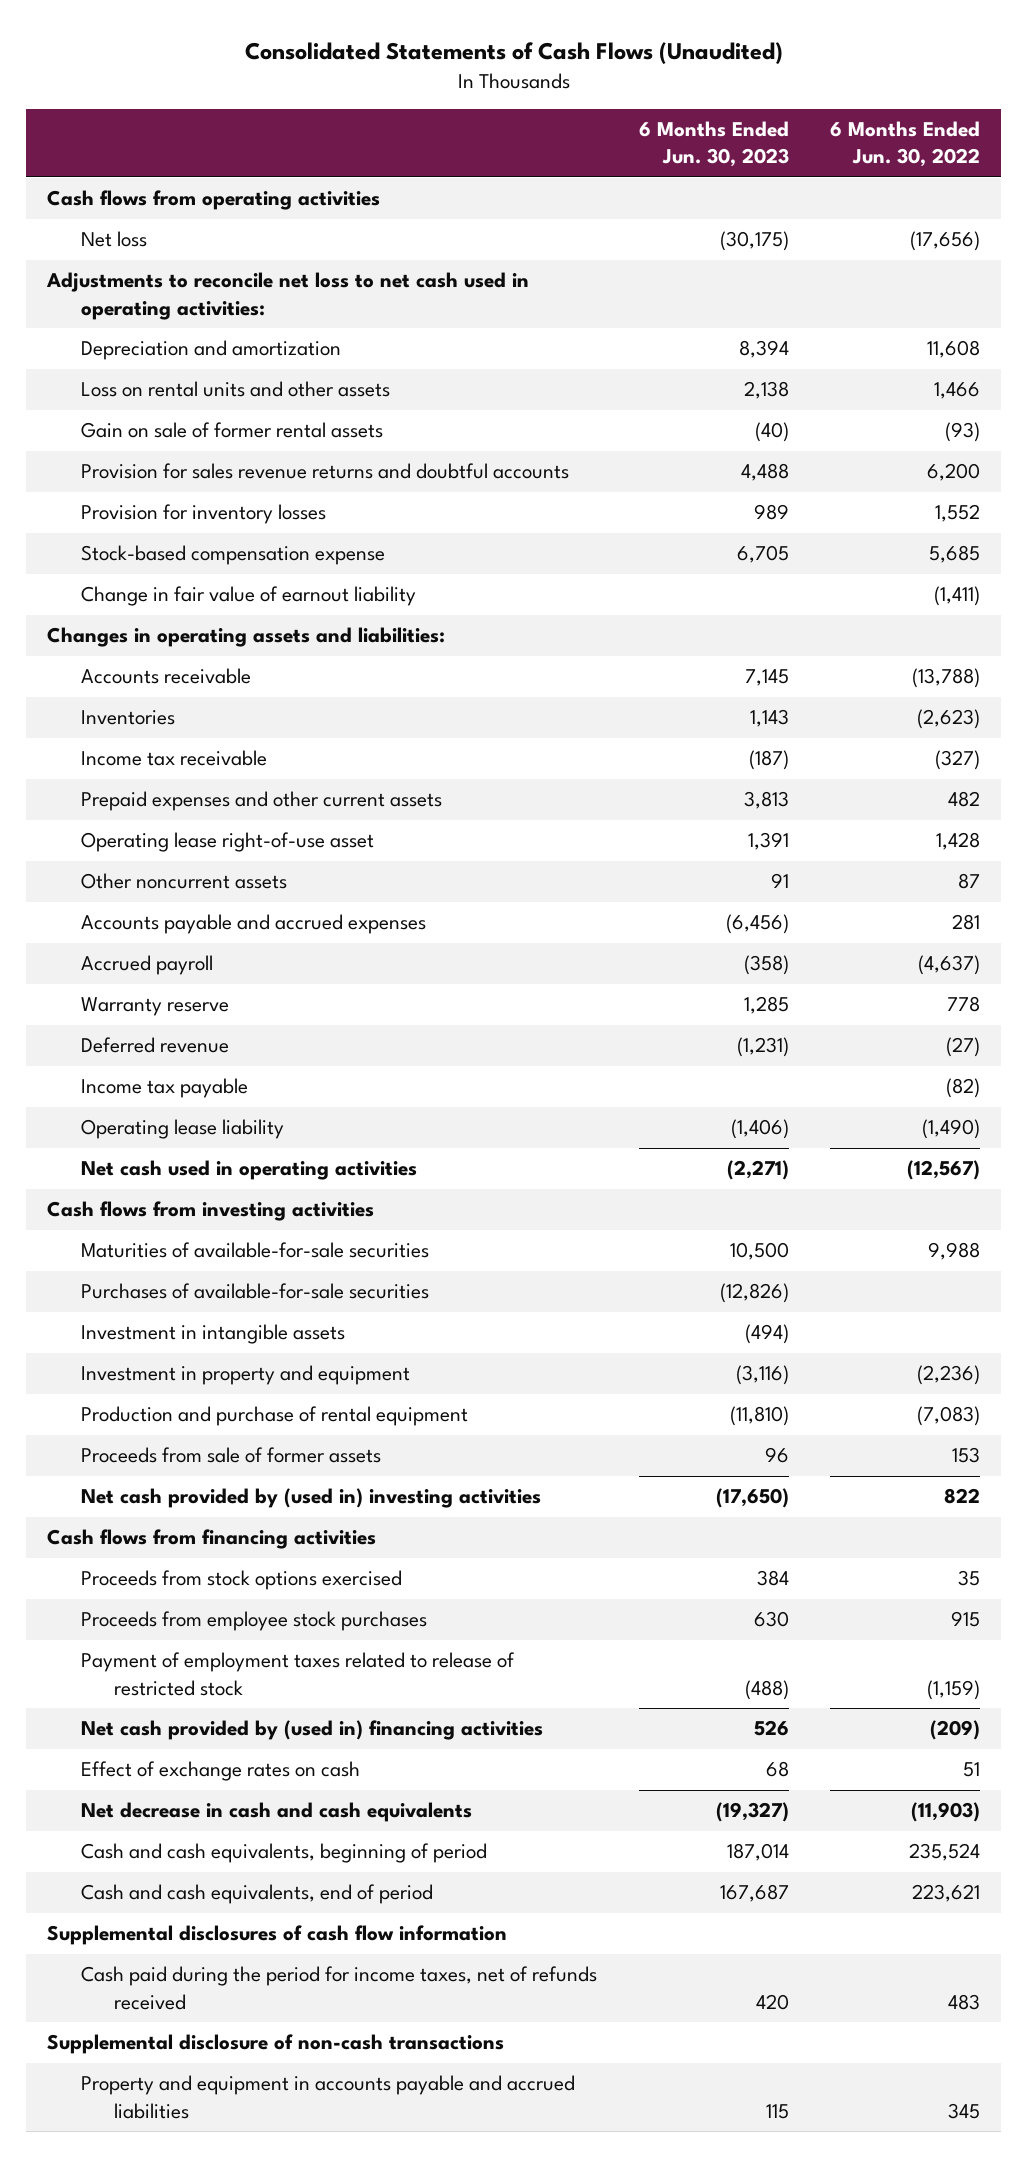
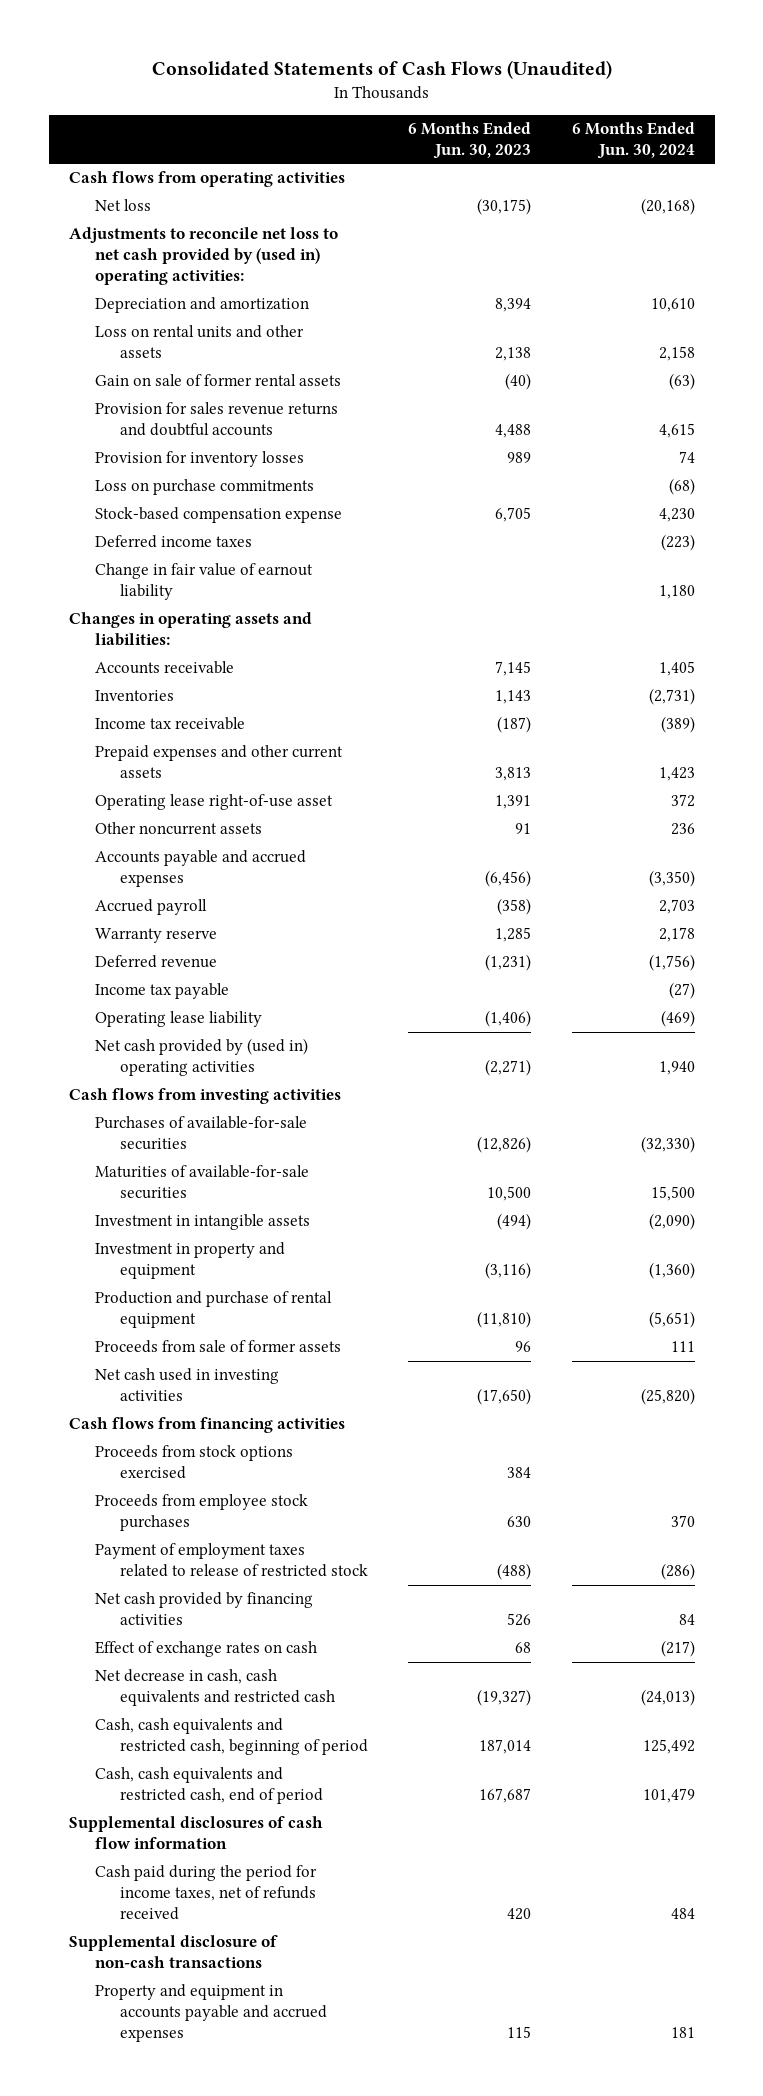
[830,121,981,168] 6 Months Ended Jun. 30, 2022 -> none
none -> [571,122,695,160] 6 Months Ended Jun. 30, 2024
[46,272,530,320] Adjustments to reconcile net loss to net cash used in operating activities: -> [68,227,338,286] Adjustments to reconcile net loss to net cash provided by (used in) operating activities:
none -> [94,479,314,496] Loss on purchase commitments
none -> [94,535,252,549] Deferred income taxes
[80,1160,417,1181] Net cash used in operating activities -> [94,1038,308,1077] Net cash provided by (used in) operating activities
[80,1242,429,1259] Maturities of available-for-sale securities -> [94,1165,309,1200] Maturities of available-for-sale securities
[80,1488,541,1509] Net cash provided by (used in) investing activities -> [94,1368,279,1402] Net cash used in investing activities
[80,1720,543,1741] Net cash provided by (used in) financing activities -> [94,1592,313,1626] Net cash provided by financing activities
[80,1802,472,1823] Net decrease in cash and cash equivalents -> [94,1669,336,1707] Net decrease in cash, cash equivalents and restricted cash
[80,1843,487,1864] Cash and cash equivalents, beginning of period -> [94,1718,369,1756] Cash, cash equivalents and restricted cash, beginning of period
[80,1884,433,1905] Cash and cash equivalents, end of period -> [94,1767,324,1805] Cash, cash equivalents and restricted cash, end of period
[80,2075,575,2119] Property and equipment in accounts payable and accrued liabilities -> [94,1984,328,2043] Property and equipment in accounts payable and accrued expenses

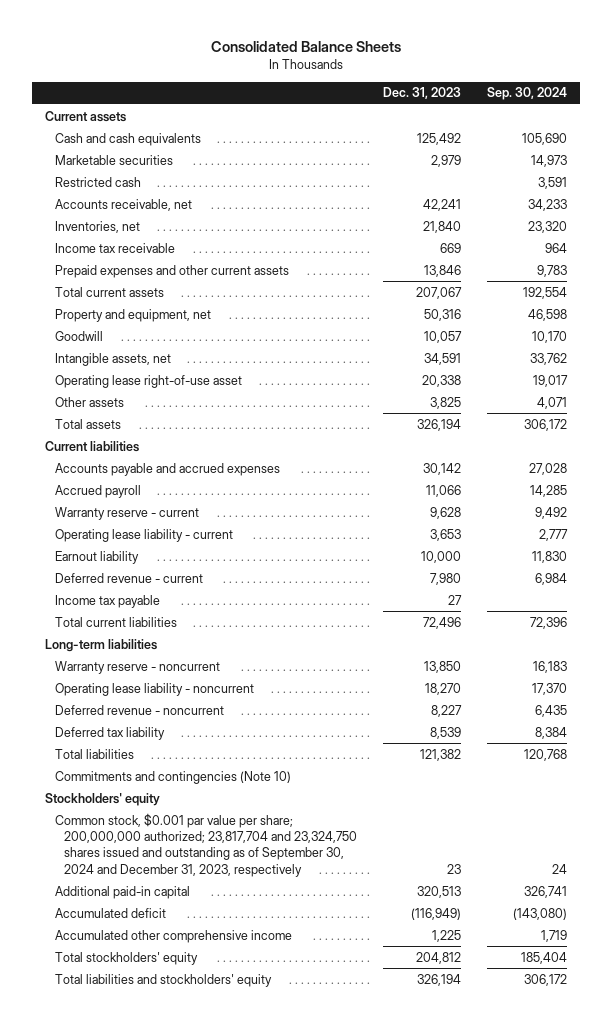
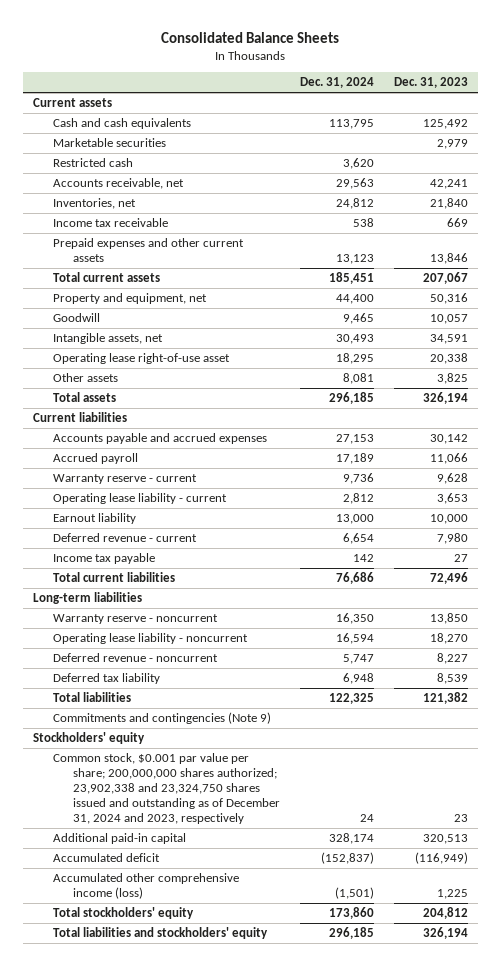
[486,87,567,101] Sep. 30, 2024 -> none
none -> [299,77,374,89] Dec. 31, 2024
[54,770,291,784] Commitments and contingencies (Note 10) -> [52,712,271,725] Commitments and contingencies (Note 9)
[54,812,358,877] Common stock, $0.001 par value per share; 200,000,000 authorized; 23,817,704 and 23,324,750 shares issued and outstanding as of September 30, 2024 and December 31, 2023, respectively -> [52,753,280,824] Common stock, $0.001 par value per share; 200,000,000 shares authorized; 23,902,338 and 23,324,750 shares issued and outstanding as of December 31, 2024 and 2023, respectively
[54,929,292,943] Accumulated other comprehensive income -> [52,873,239,900] Accumulated other comprehensive income (loss)

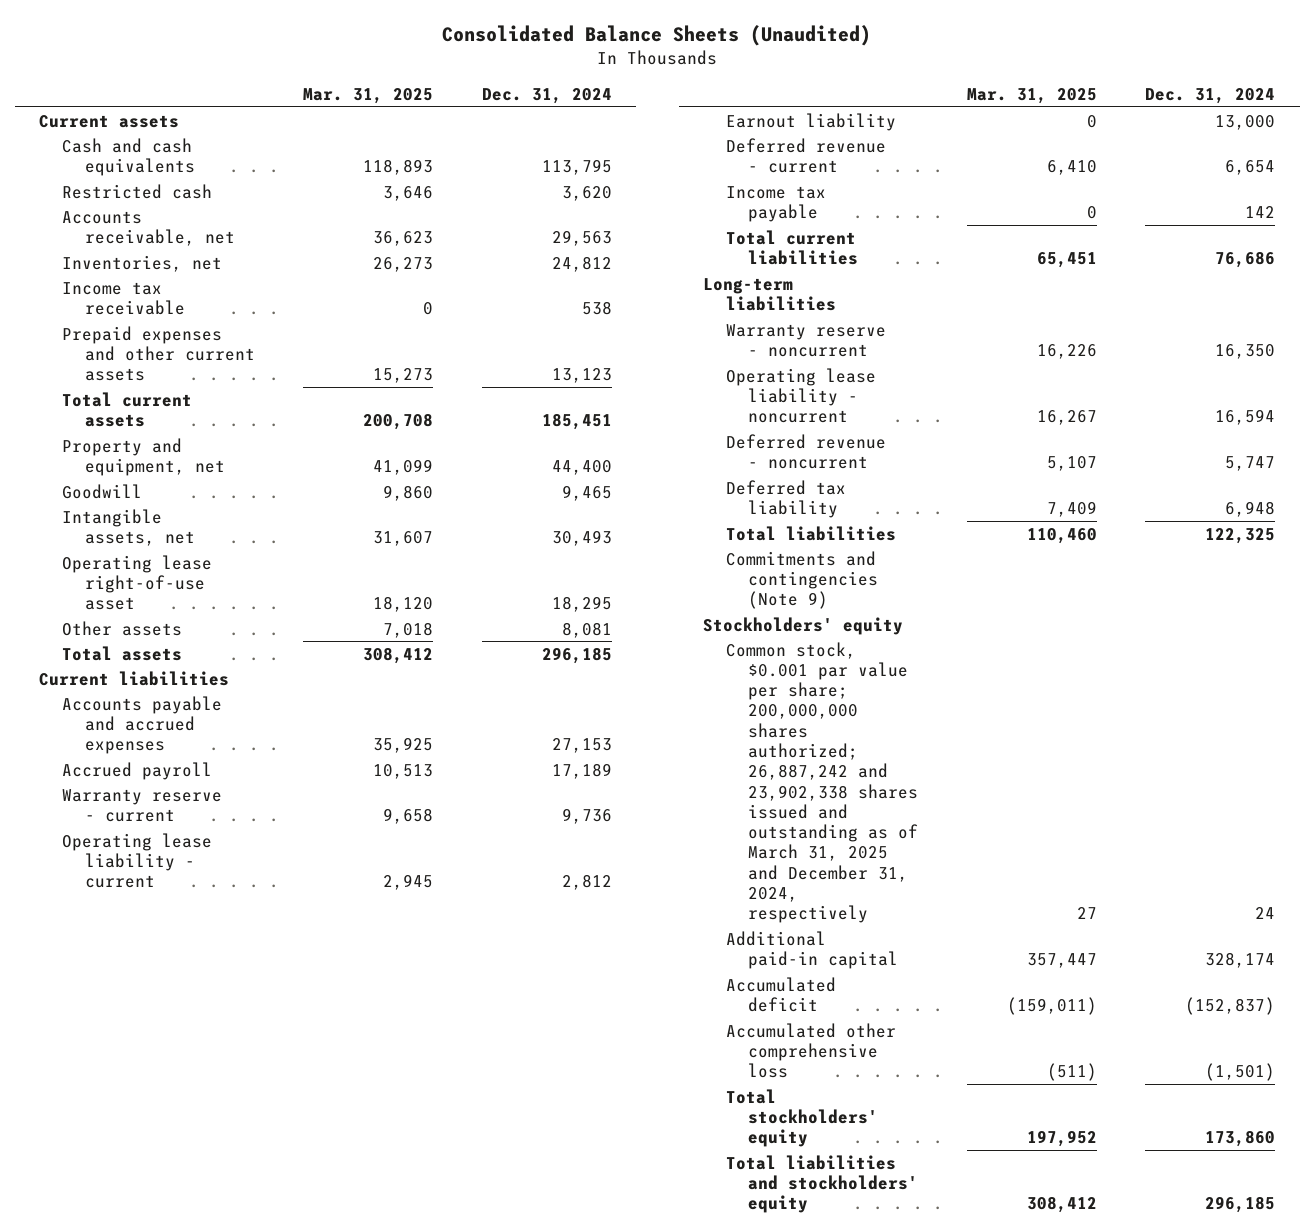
[161,31,340,43] Consolidated Balance Sheets -> [442,25,872,47] Consolidated Balance Sheets (Unaudited)
[393,77,468,89] Dec. 31, 2023 -> none
none -> [303,88,434,105] Mar. 31, 2025
[52,138,166,148] Marketable securities -> none
[52,753,280,824] Common stock, $0.001 par value per share; 200,000,000 shares authorized; 23,902,338 and 23,324,750 shares issued and outstanding as of December 31, 2024 and 2023, respectively -> [725,641,919,924] Common stock, $0.001 par value per share; 200,000,000 shares authorized; 26,887,242 and 23,902,338 shares issued and outstanding as of March 31, 2025 and December 31, 2024, respectively
[52,873,239,900] Accumulated other comprehensive income (loss) -> [725,1022,896,1079] Accumulated other comprehensive loss

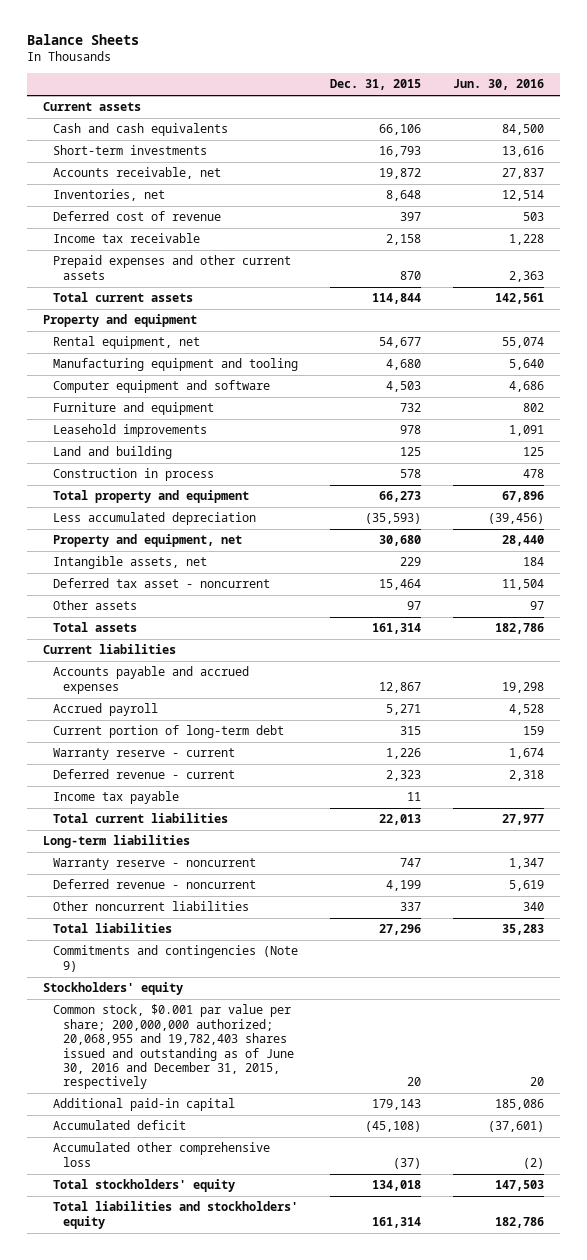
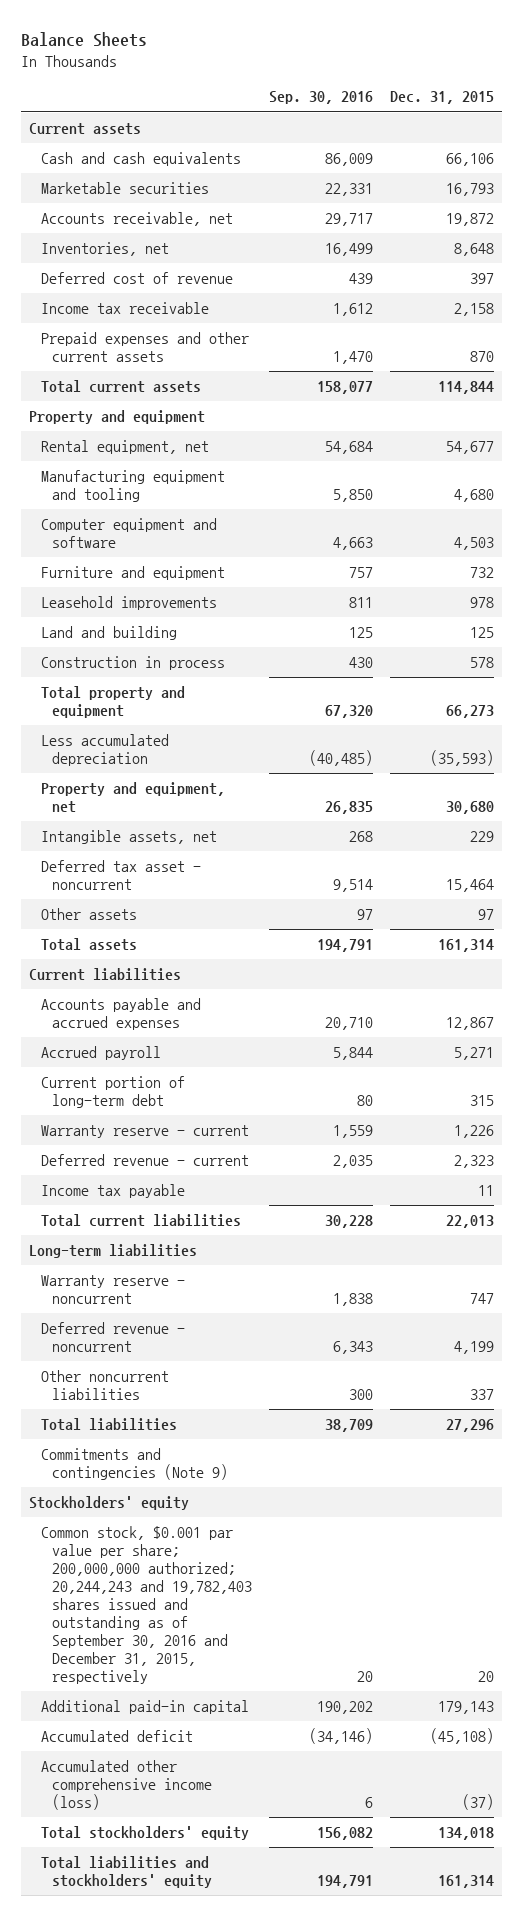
[452,79,544,91] Jun. 30, 2016 -> none
none -> [268,91,373,105] Sep. 30, 2016
[53,145,208,156] Short-term investments -> [40,182,209,195] Marketable securities
[53,1004,295,1090] Common stock, $0.001 par value per share; 200,000,000 authorized; 20,068,955 and 19,782,403 shares issued and outstanding as of June 30, 2016 and December 31, 2015, respectively -> [40,1526,252,1684] Common stock, $0.001 par value per share; 200,000,000 authorized; 20,244,243 and 19,782,403 shares issued and outstanding as of September 30, 2016 and December 31, 2015, respectively
[53,1142,271,1167] Accumulated other comprehensive loss -> [40,1760,212,1811] Accumulated other comprehensive income (loss)

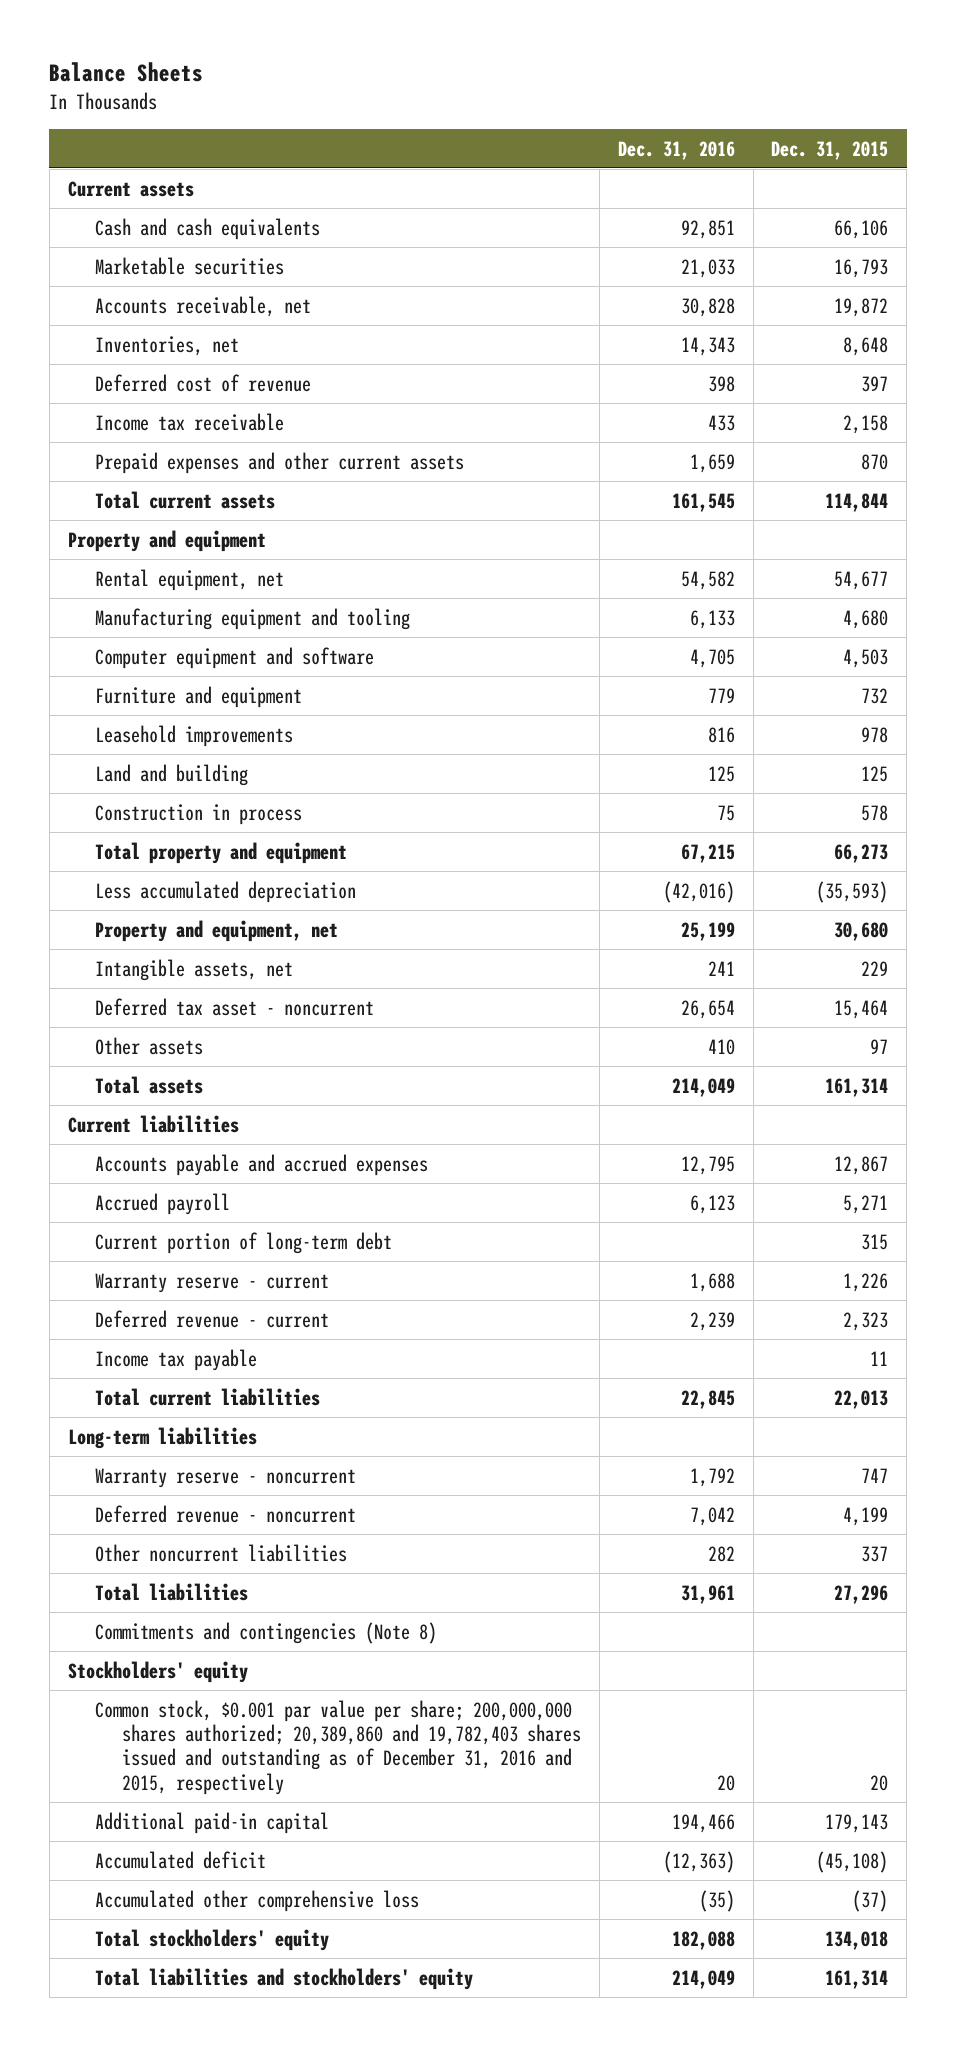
[268,91,373,105] Sep. 30, 2016 -> none
none -> [617,140,735,160] Dec. 31, 2016
[40,1448,228,1481] Commitments and contingencies (Note 9) -> [94,1621,437,1644] Commitments and contingencies (Note 8)
[40,1526,252,1684] Common stock, $0.001 par value per share; 200,000,000 authorized; 20,244,243 and 19,782,403 shares issued and outstanding as of September 30, 2016 and December 31, 2015, respectively -> [94,1699,582,1795] Common stock, $0.001 par value per share; 200,000,000 shares authorized; 20,389,860 and 19,782,403 shares issued and outstanding as of December 31, 2016 and 2015, respectively
[40,1760,212,1811] Accumulated other comprehensive income (loss) -> [94,1889,419,1912] Accumulated other comprehensive loss

